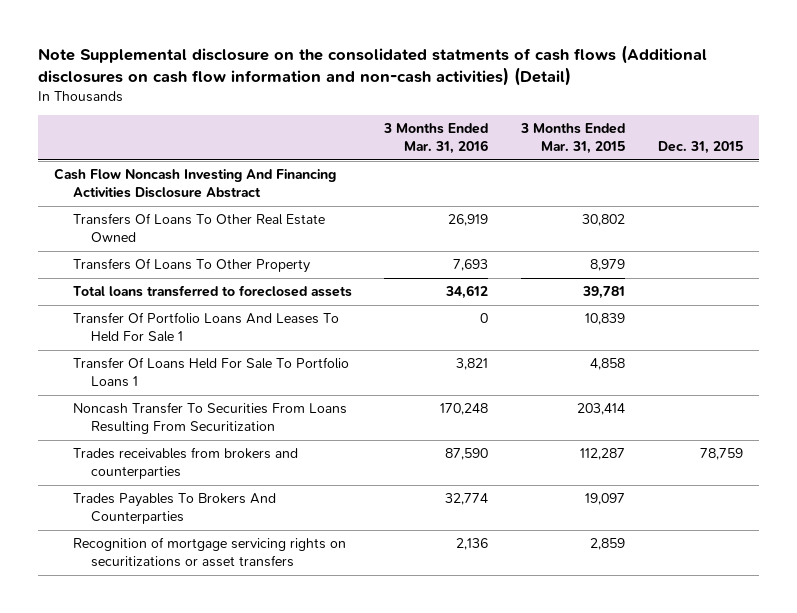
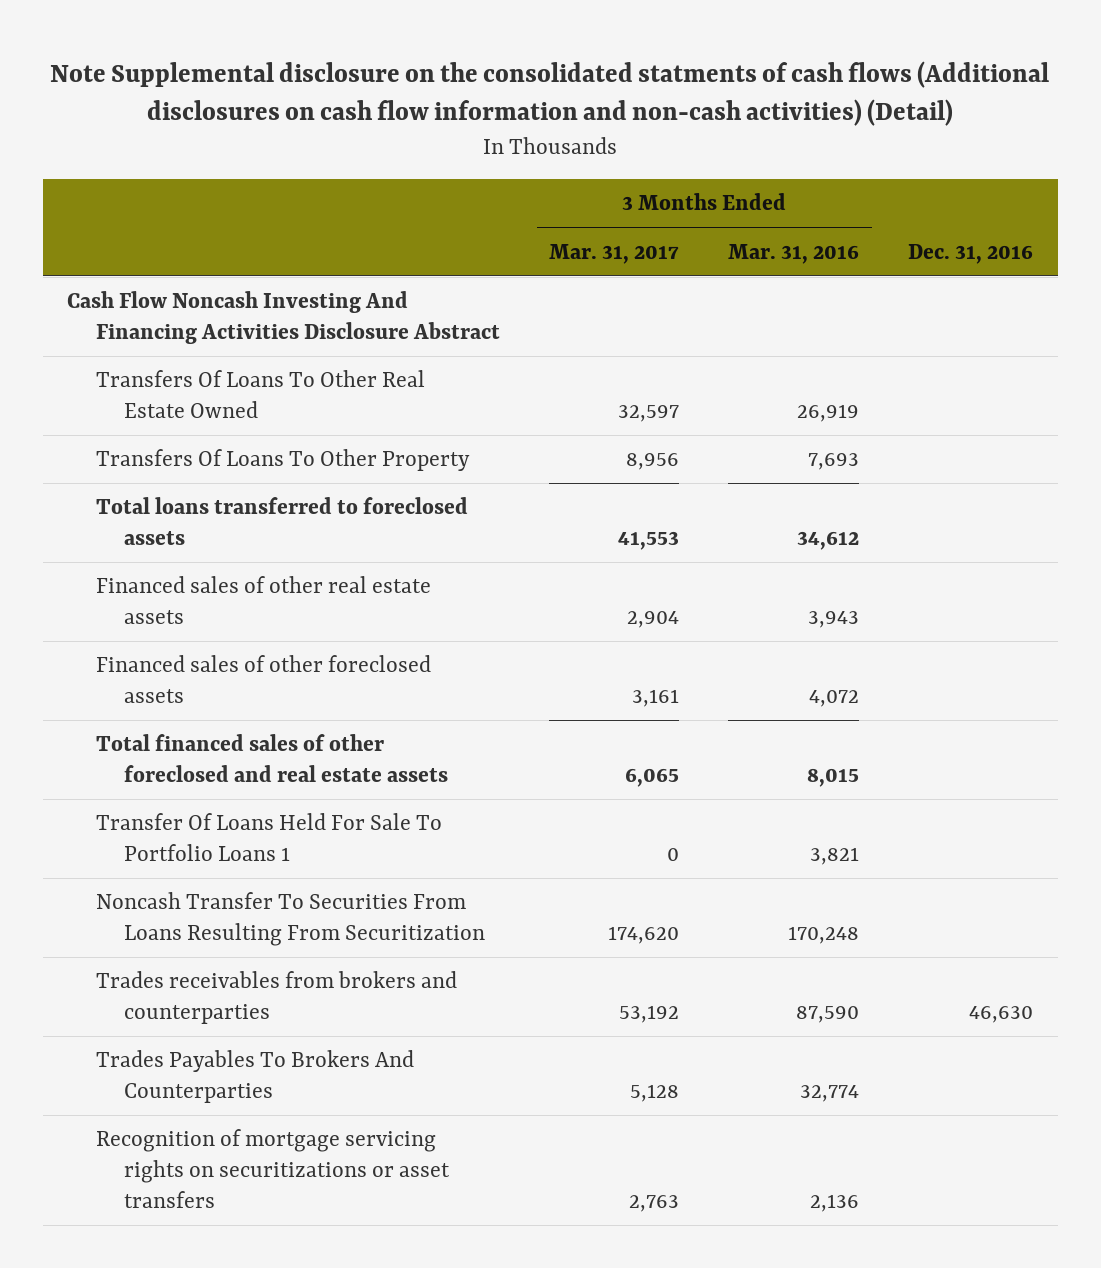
[520,123,626,155] 3 Months Ended Mar. 31, 2015 -> none
[657,141,743,155] Dec. 31, 2015 -> none
none -> [549,243,680,264] Mar. 31, 2017
none -> [908,243,1034,264] Dec. 31, 2016
[72,312,339,343] Transfer Of Portfolio Loans And Leases To Held For Sale 1 -> none
none -> [95,576,431,625] Financed sales of other real estate assets
none -> [95,655,431,704] Financed sales of other foreclosed assets
none -> [95,734,449,783] Total financed sales of other foreclosed and real estate assets

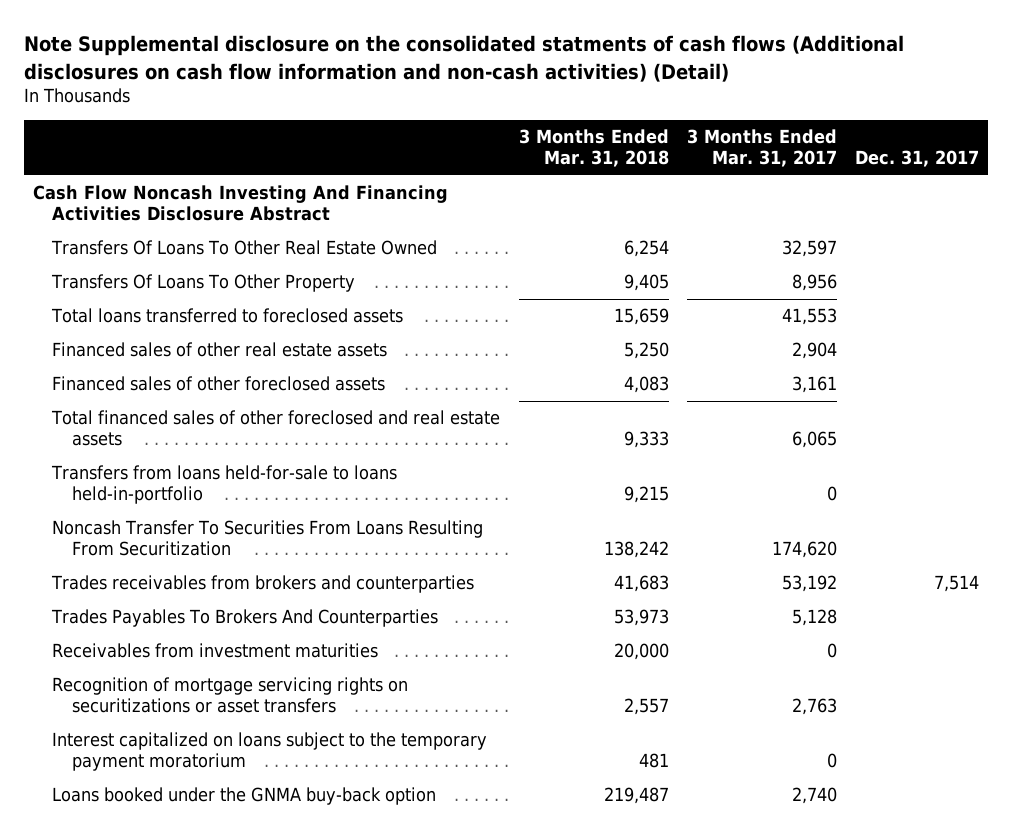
[728,243,860,264] Mar. 31, 2016 -> none
[908,243,1034,264] Dec. 31, 2016 -> none
none -> [518,129,669,168] 3 Months Ended Mar. 31, 2018
none -> [855,150,980,168] Dec. 31, 2017
[95,813,442,862] Transfer Of Loans Held For Sale To Portfolio Loans 1 -> [51,465,398,505] Transfers from loans held-for-sale to loans held-in-portfolio
none -> [52,643,379,659] Receivables from investment maturities
none -> [52,732,488,772] Interest capitalized on loans subject to the temporary payment moratorium
none -> [52,787,437,806] Loans booked under the GNMA buy-back option

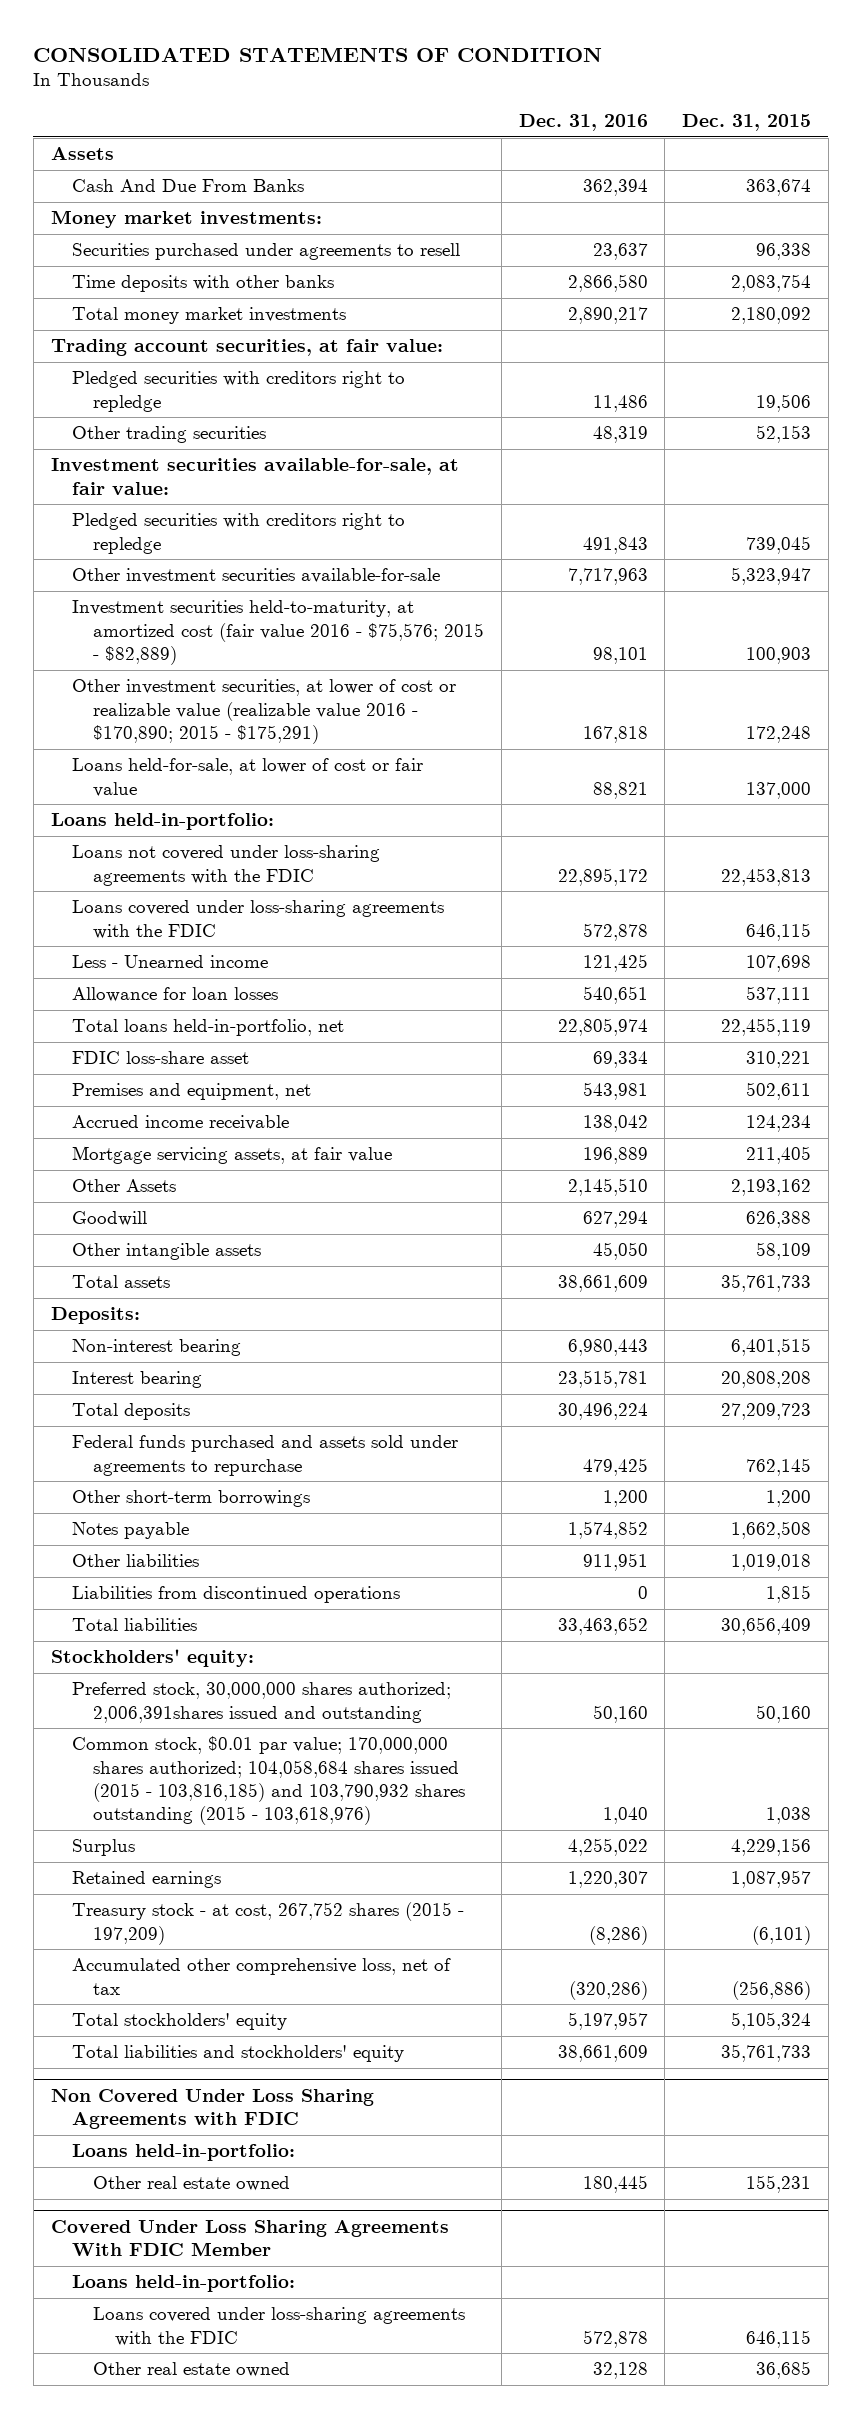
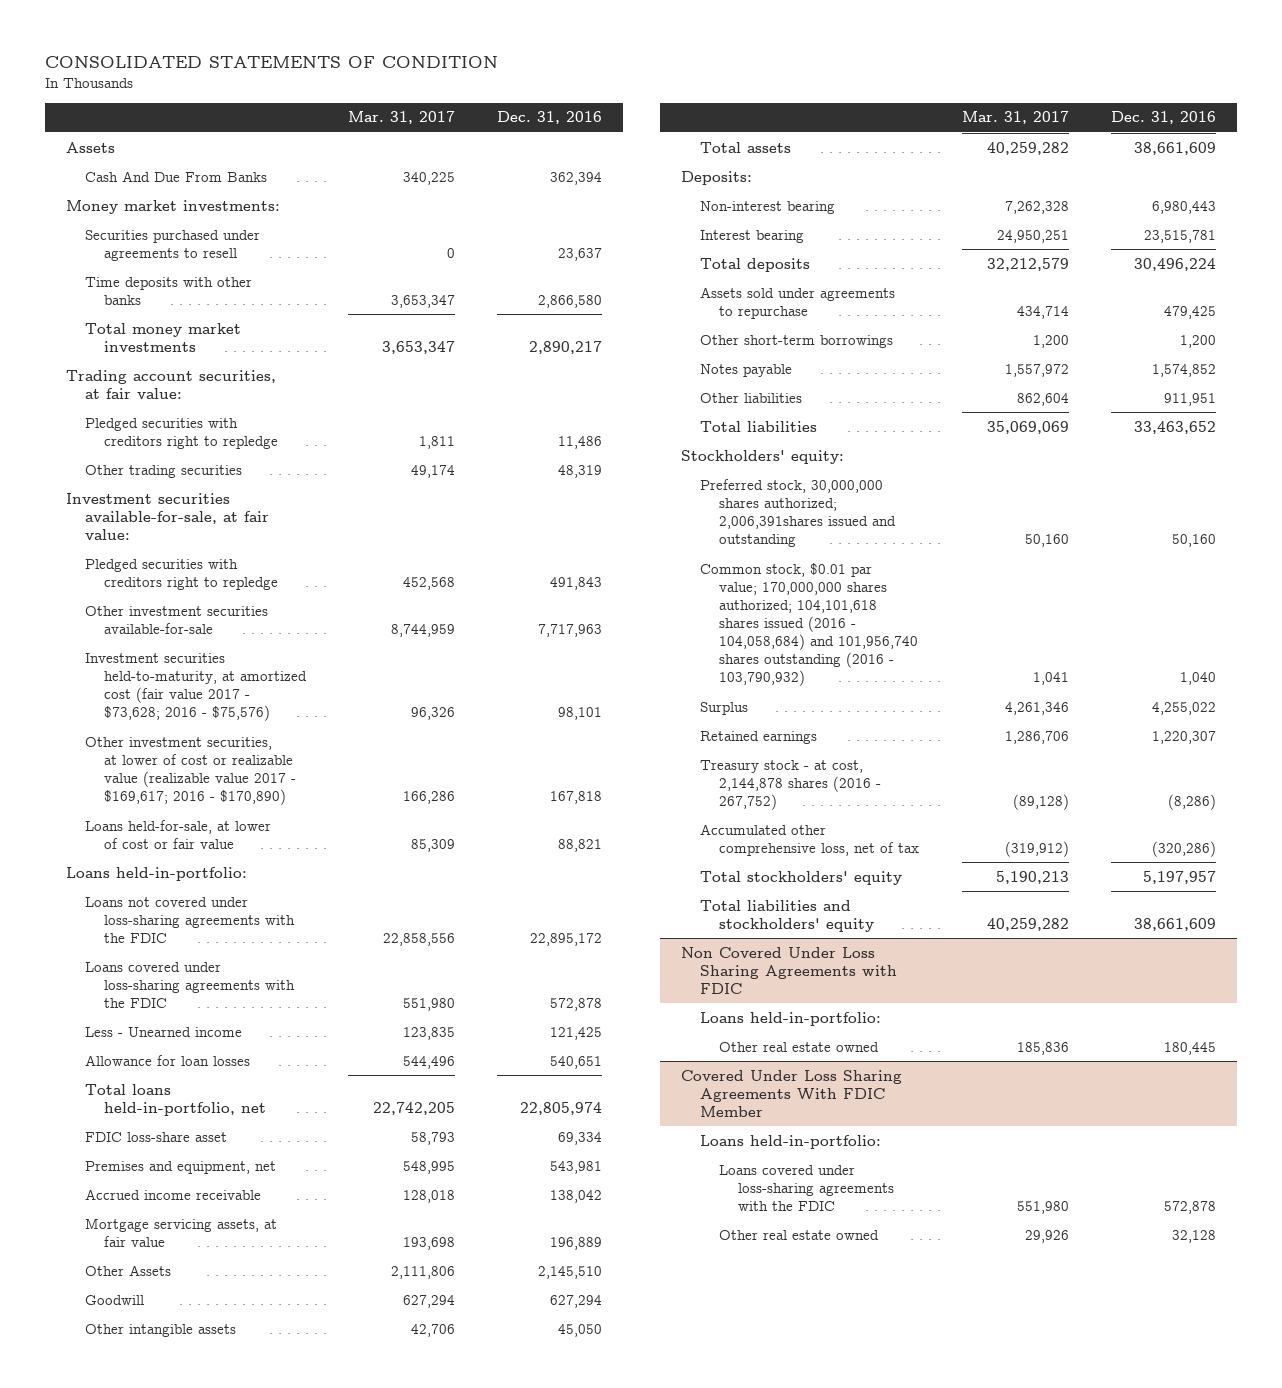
[682,113,812,131] Dec. 31, 2015 -> none
none -> [347,111,455,125] Mar. 31, 2017
[71,600,485,666] Investment securities held-to-maturity, at amortized cost (fair value 2016 - $75,576; 2015 - $82,889) -> [84,652,307,722] Investment securities held-to-maturity, at amortized cost (fair value 2017 - $73,628; 2016 - $75,576)
[71,679,456,745] Other investment securities, at lower of cost or realizable value (realizable value 2016 - $170,890; 2015 - $175,291) -> [84,736,296,806] Other investment securities, at lower of cost or realizable value (realizable value 2017 - $169,617; 2016 - $170,890)
[71,1435,458,1476] Federal funds purchased and assets sold under agreements to repurchase -> [699,286,895,319] Assets sold under agreements to repurchase
[71,1586,400,1604] Liabilities from discontinued operations -> none
[71,1736,466,1826] Common stock, $0.01 par value; 170,000,000 shares authorized; 104,058,684 shares issued (2015 - 103,816,185) and 103,790,932 shares outstanding (2015 - 103,618,976) -> [699,562,918,687] Common stock, $0.01 par value; 170,000,000 shares authorized; 104,101,618 shares issued (2016 - 104,058,684) and 101,956,740 shares outstanding (2016 - 103,790,932)
[71,1902,464,1945] Treasury stock - at cost, 267,752 shares (2015 - 197,209) -> [699,759,881,810] Treasury stock - at cost, 2,144,878 shares (2016 - 267,752)

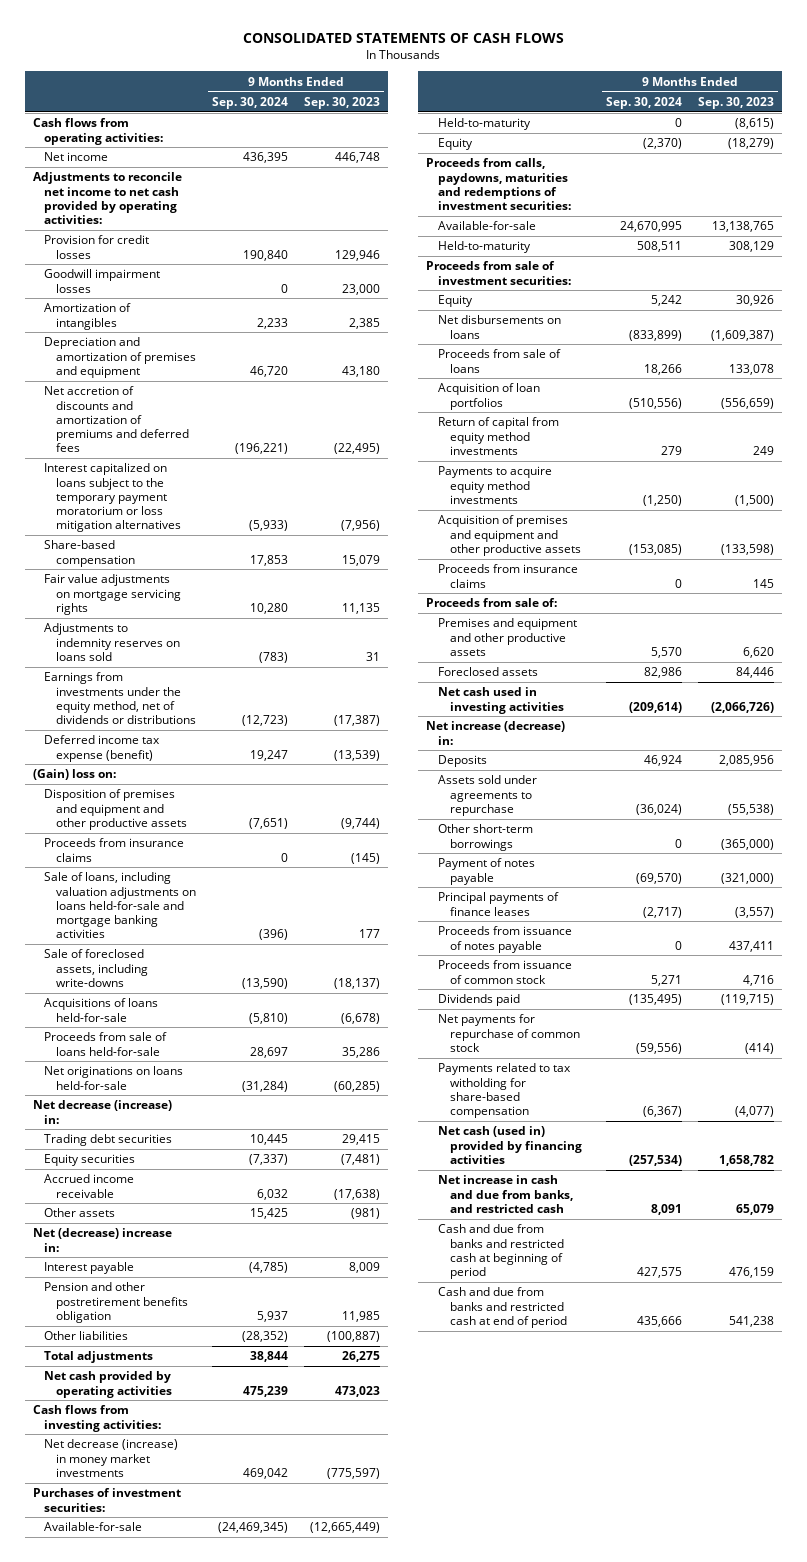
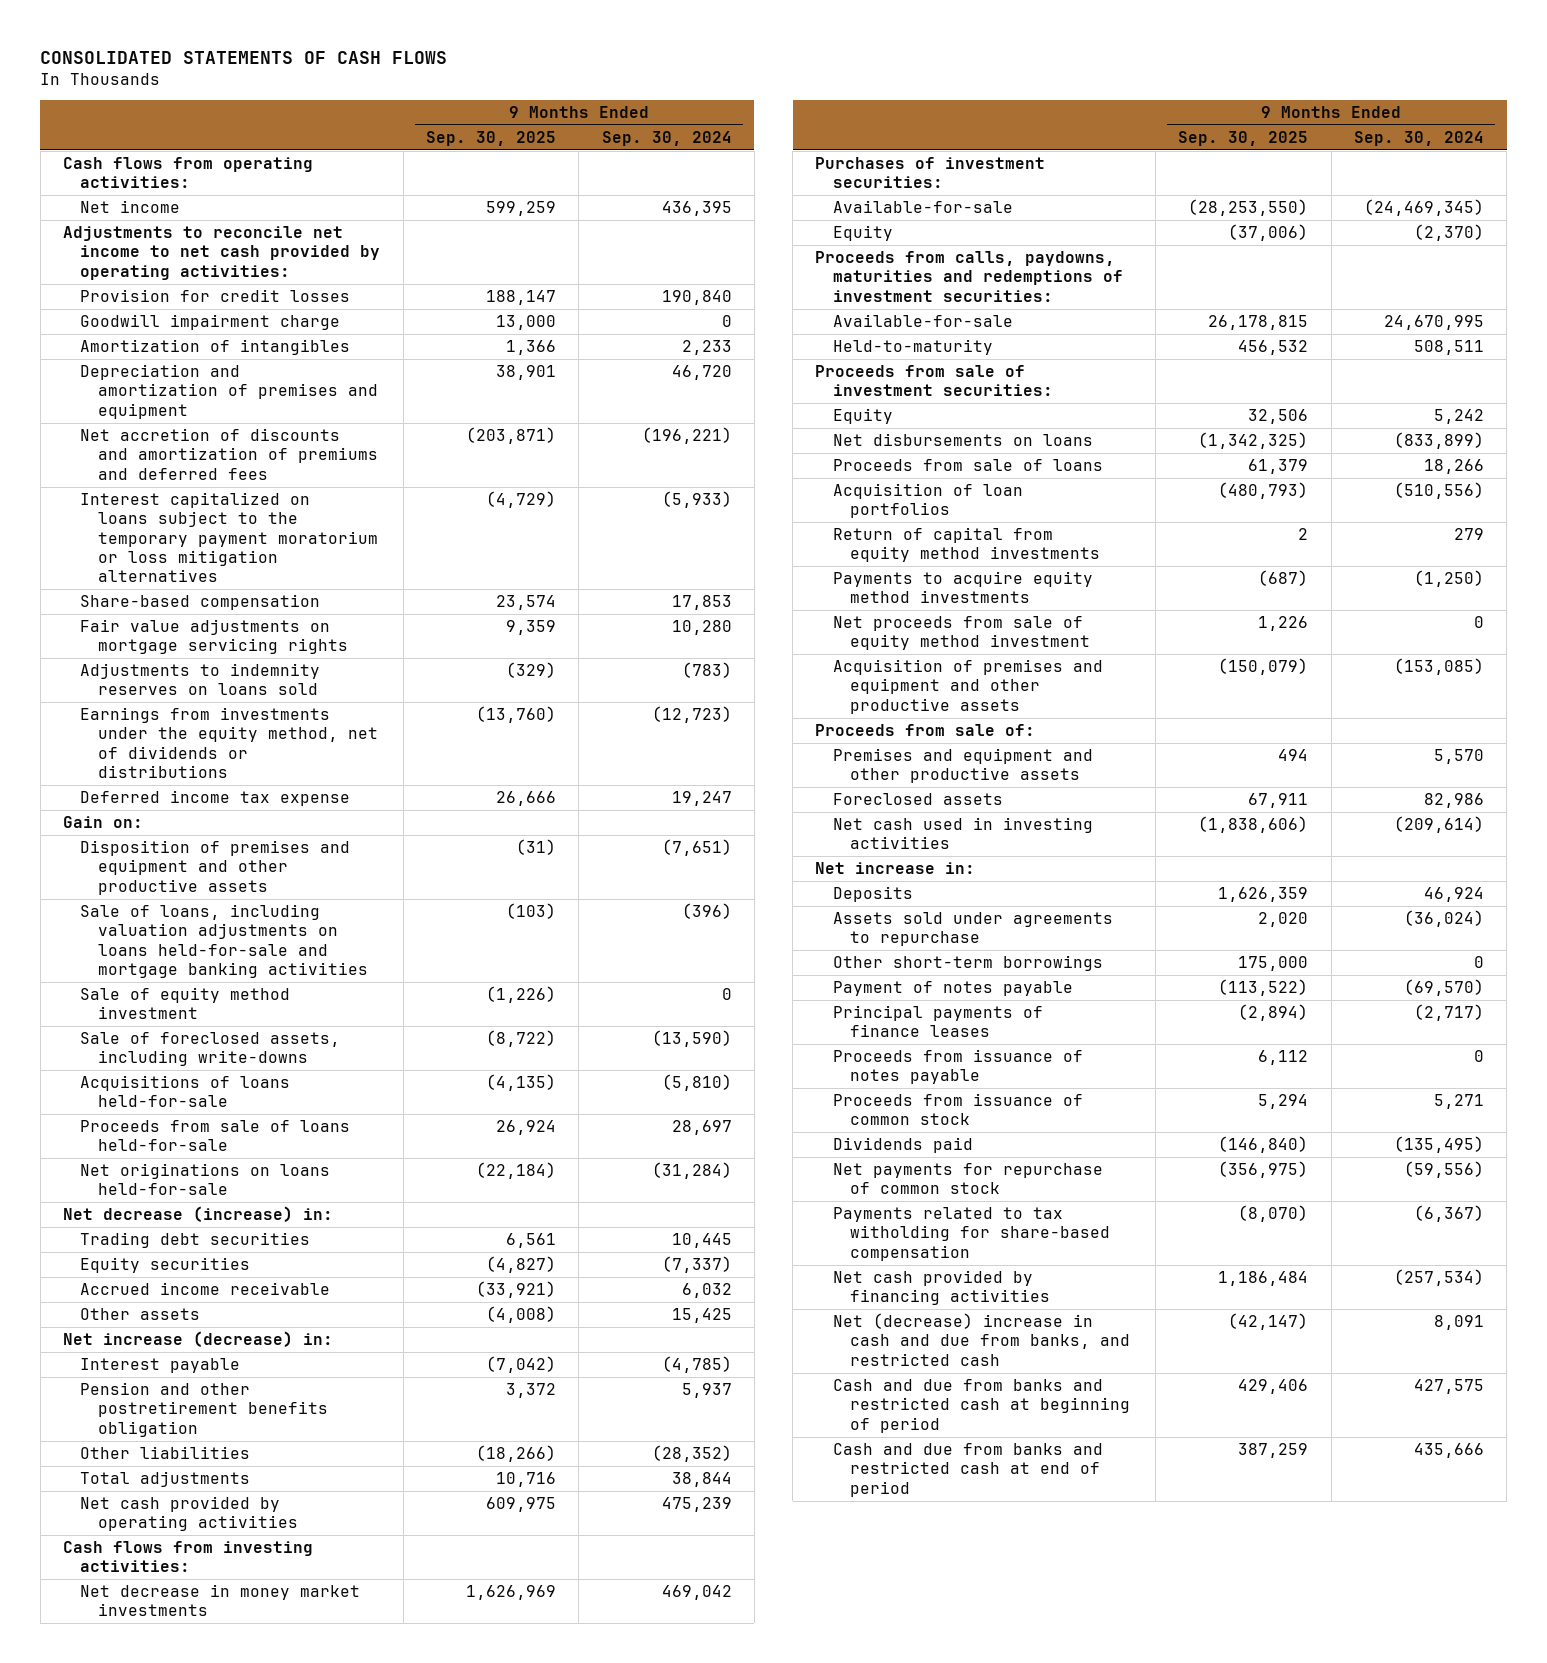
[304,97,381,110] Sep. 30, 2023 -> none
none -> [426,130,557,146] Sep. 30, 2025
[44,269,161,293] Goodwill impairment losses -> [80,314,341,331] Goodwill impairment charge
[44,735,161,762] Deferred income tax expense (benefit) -> [80,790,351,807] Deferred income tax expense
[32,769,116,781] (Gain) loss on: -> [63,816,144,829] Gain on:
[44,838,185,862] Proceeds from insurance claims -> none
none -> [80,987,291,1020] Sale of equity method investment
[32,1228,172,1252] Net (decrease) increase in: -> none
[426,721,566,745] Net increase (decrease) in: -> [63,1331,334,1348] Net increase (decrease) in:
[44,1439,179,1477] Net decrease (increase) in money market investments -> [80,1584,361,1617] Net decrease in money market investments
[438,118,532,131] Held-to-maturity -> none
none -> [832,616,1091,651] Net proceeds from sale of equity method investment
[438,564,579,588] Proceeds from insurance claims -> none
none -> [815,862,976,875] Net increase in:
[438,1126,583,1164] Net cash (used in) provided by financing activities -> [832,1270,1051,1306] Net cash provided by financing activities
[438,1175,574,1213] Net increase in cash and due from banks, and restricted cash -> [832,1313,1131,1366] Net (decrease) increase in cash and due from banks, and restricted cash

